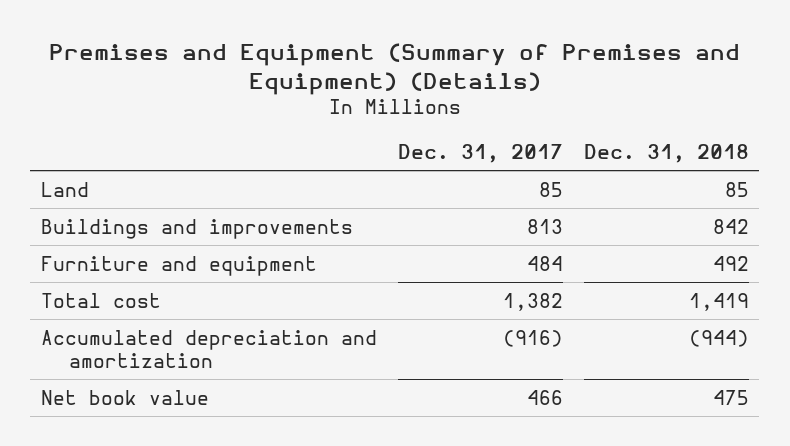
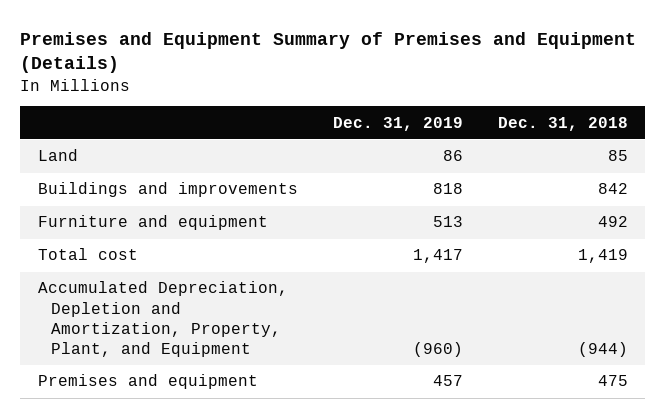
[48,42,740,95] Premises and Equipment (Summary of Premises and Equipment) (Details) -> [20,31,637,74] Premises and Equipment Summary of Premises and Equipment (Details)
[397,143,563,163] Dec. 31, 2017 -> none
none -> [332,116,463,131] Dec. 31, 2019
[40,329,377,368] Accumulated depreciation and amortization -> [37,281,288,357] Accumulated Depreciation, Depletion and Amortization, Property, Plant, and Equipment
[40,389,209,405] Net book value -> [37,374,258,390] Premises and equipment

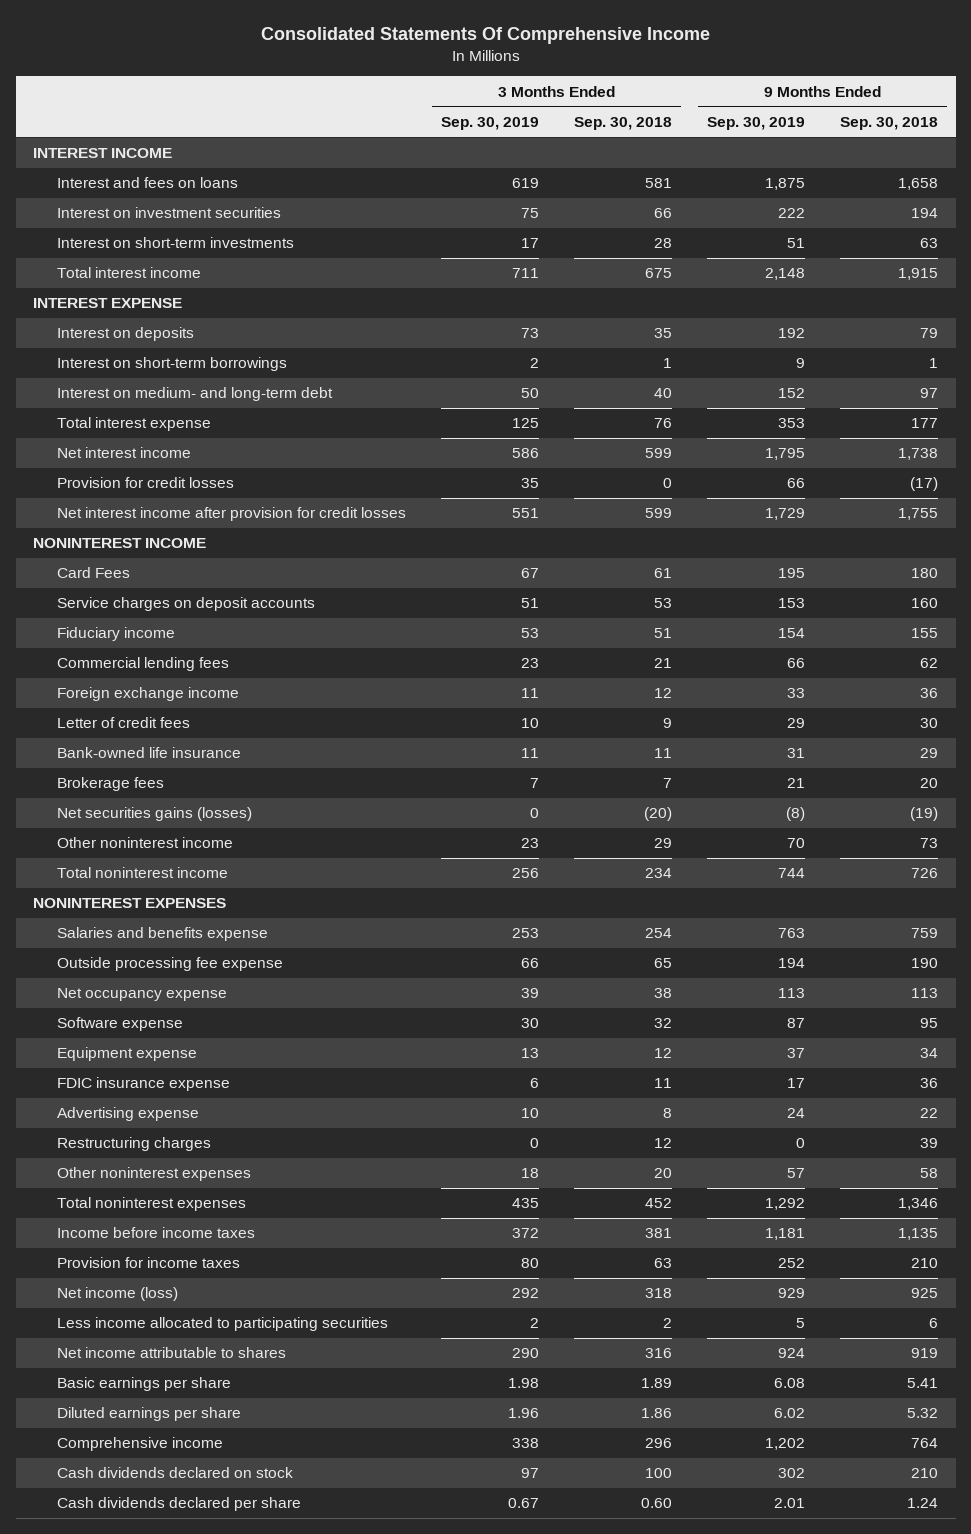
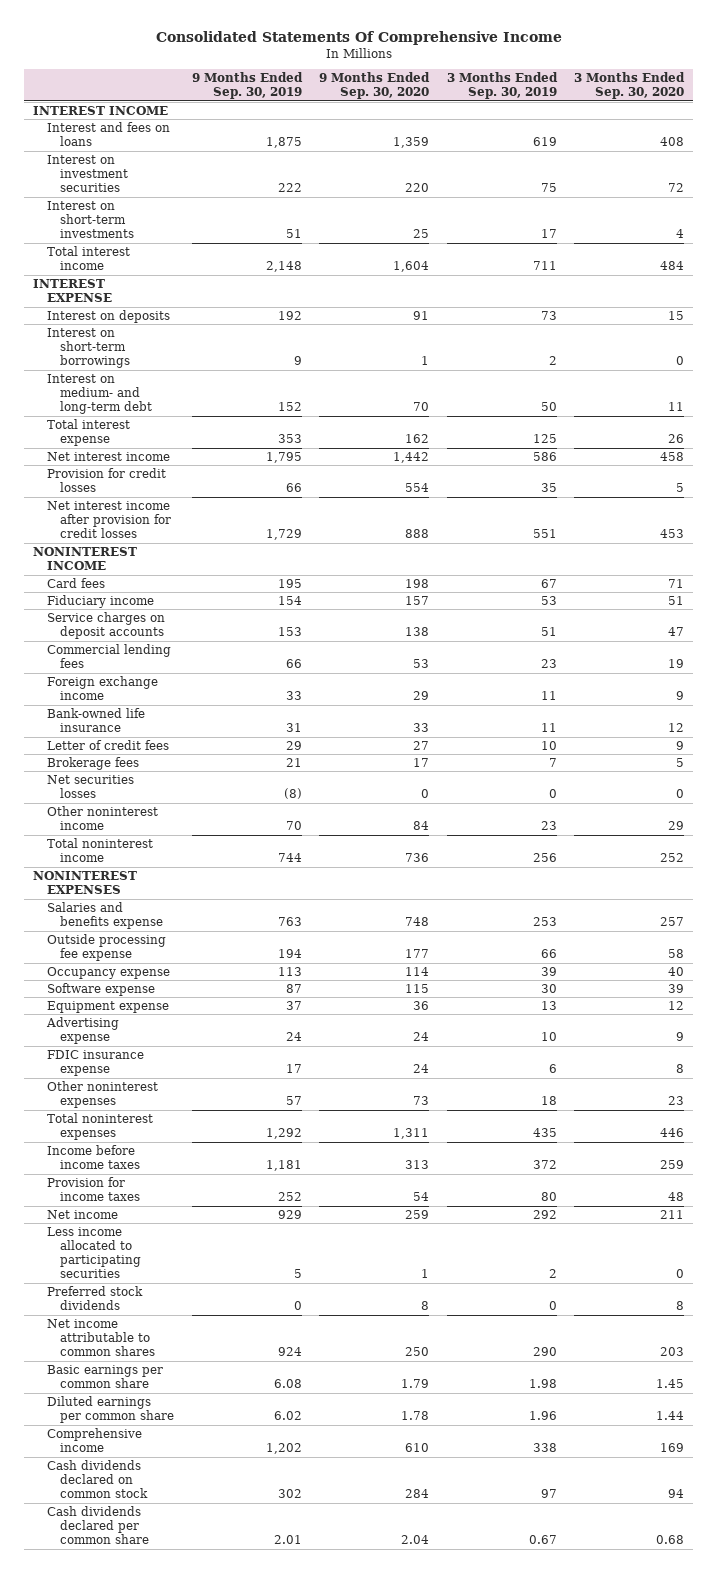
[574,117,673,131] Sep. 30, 2018 -> none
[840,117,939,131] Sep. 30, 2018 -> none
none -> [319,72,431,100] 9 Months Ended Sep. 30, 2020
none -> [574,72,686,100] 3 Months Ended Sep. 30, 2020
[56,567,130,579] Card Fees -> [46,577,105,588] Card fees
[56,597,315,612] Service charges on deposit accounts -> [46,611,165,640] Service charges on deposit accounts
[56,717,190,729] Letter of credit fees -> [46,739,169,750] Letter of credit fees
[56,807,252,822] Net securities gains (losses) -> [46,774,134,799] Net securities losses
[56,988,227,1002] Net occupancy expense -> [46,966,170,979] Occupancy expense
[56,1137,211,1152] Restructuring charges -> none
[56,1077,230,1092] FDIC insurance expense -> [46,1049,144,1077] FDIC insurance expense
[56,1287,178,1302] Net income (loss) -> [46,1209,118,1219] Net income
none -> [46,1285,143,1311] Preferred stock dividends
[56,1347,286,1359] Net income attributable to shares -> [46,1318,156,1357] Net income attributable to common shares
[56,1377,231,1392] Basic earnings per share -> [46,1364,163,1389] Basic earnings per common share
[56,1407,241,1422] Diluted earnings per share -> [46,1395,175,1424] Diluted earnings per common share
[56,1467,293,1479] Cash dividends declared on stock -> [46,1459,149,1499] Cash dividends declared on common stock
[56,1497,301,1512] Cash dividends declared per share -> [46,1505,150,1545] Cash dividends declared per common share

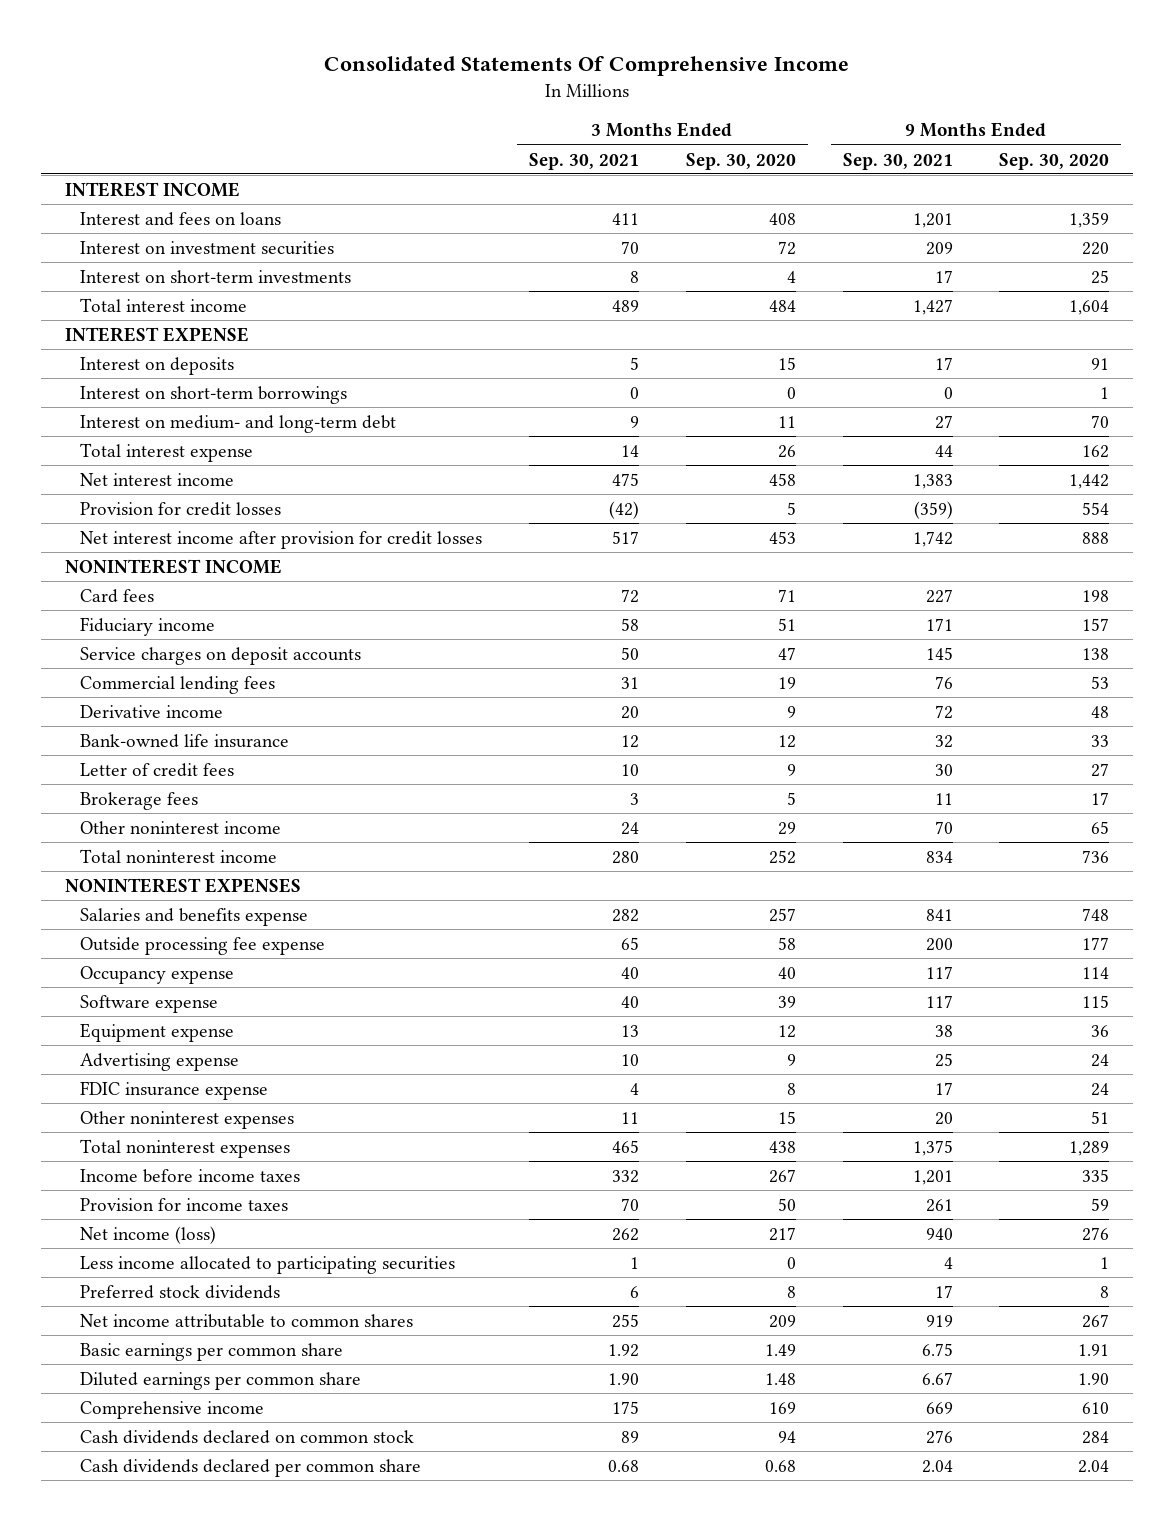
[191,72,303,100] 9 Months Ended Sep. 30, 2019 -> none
[446,72,558,100] 3 Months Ended Sep. 30, 2019 -> none
none -> [529,152,640,170] Sep. 30, 2021
none -> [842,152,953,170] Sep. 30, 2021
[46,675,158,701] Foreign exchange income -> none
none -> [80,704,224,718] Derivative income
[46,774,134,799] Net securities losses -> none
[413,821,430,831] 84 -> [1091,820,1110,834] 65
[413,1096,430,1106] 73 -> [1091,1110,1110,1124] 51
[668,1096,685,1106] 23 -> [777,1110,796,1124] 15
[393,1128,430,1140] 1,311 -> [1069,1140,1110,1156] 1,289
[660,1128,685,1138] 446 -> [768,1140,796,1153] 438
[405,1160,430,1170] 313 -> [1082,1168,1110,1182] 335
[660,1160,685,1170] 259 -> [768,1168,796,1183] 267
[413,1192,430,1202] 54 -> [1091,1197,1110,1211] 59
[668,1192,685,1202] 48 -> [777,1197,796,1211] 50
[46,1209,118,1219] Net income -> [80,1225,217,1244] Net income (loss)
[405,1209,430,1219] 259 -> [1082,1226,1110,1241] 276
[660,1209,685,1219] 211 -> [768,1226,796,1241] 217
[405,1347,430,1357] 250 -> [1082,1313,1110,1328] 267
[660,1347,685,1357] 203 -> [768,1314,796,1328] 209
[401,1379,430,1389] 1.79 -> [1078,1343,1110,1356] 1.91
[656,1379,685,1389] 1.45 -> [764,1343,796,1356] 1.49
[401,1411,430,1421] 1.78 -> [1078,1372,1110,1385] 1.90
[656,1411,685,1421] 1.44 -> [764,1372,796,1385] 1.48

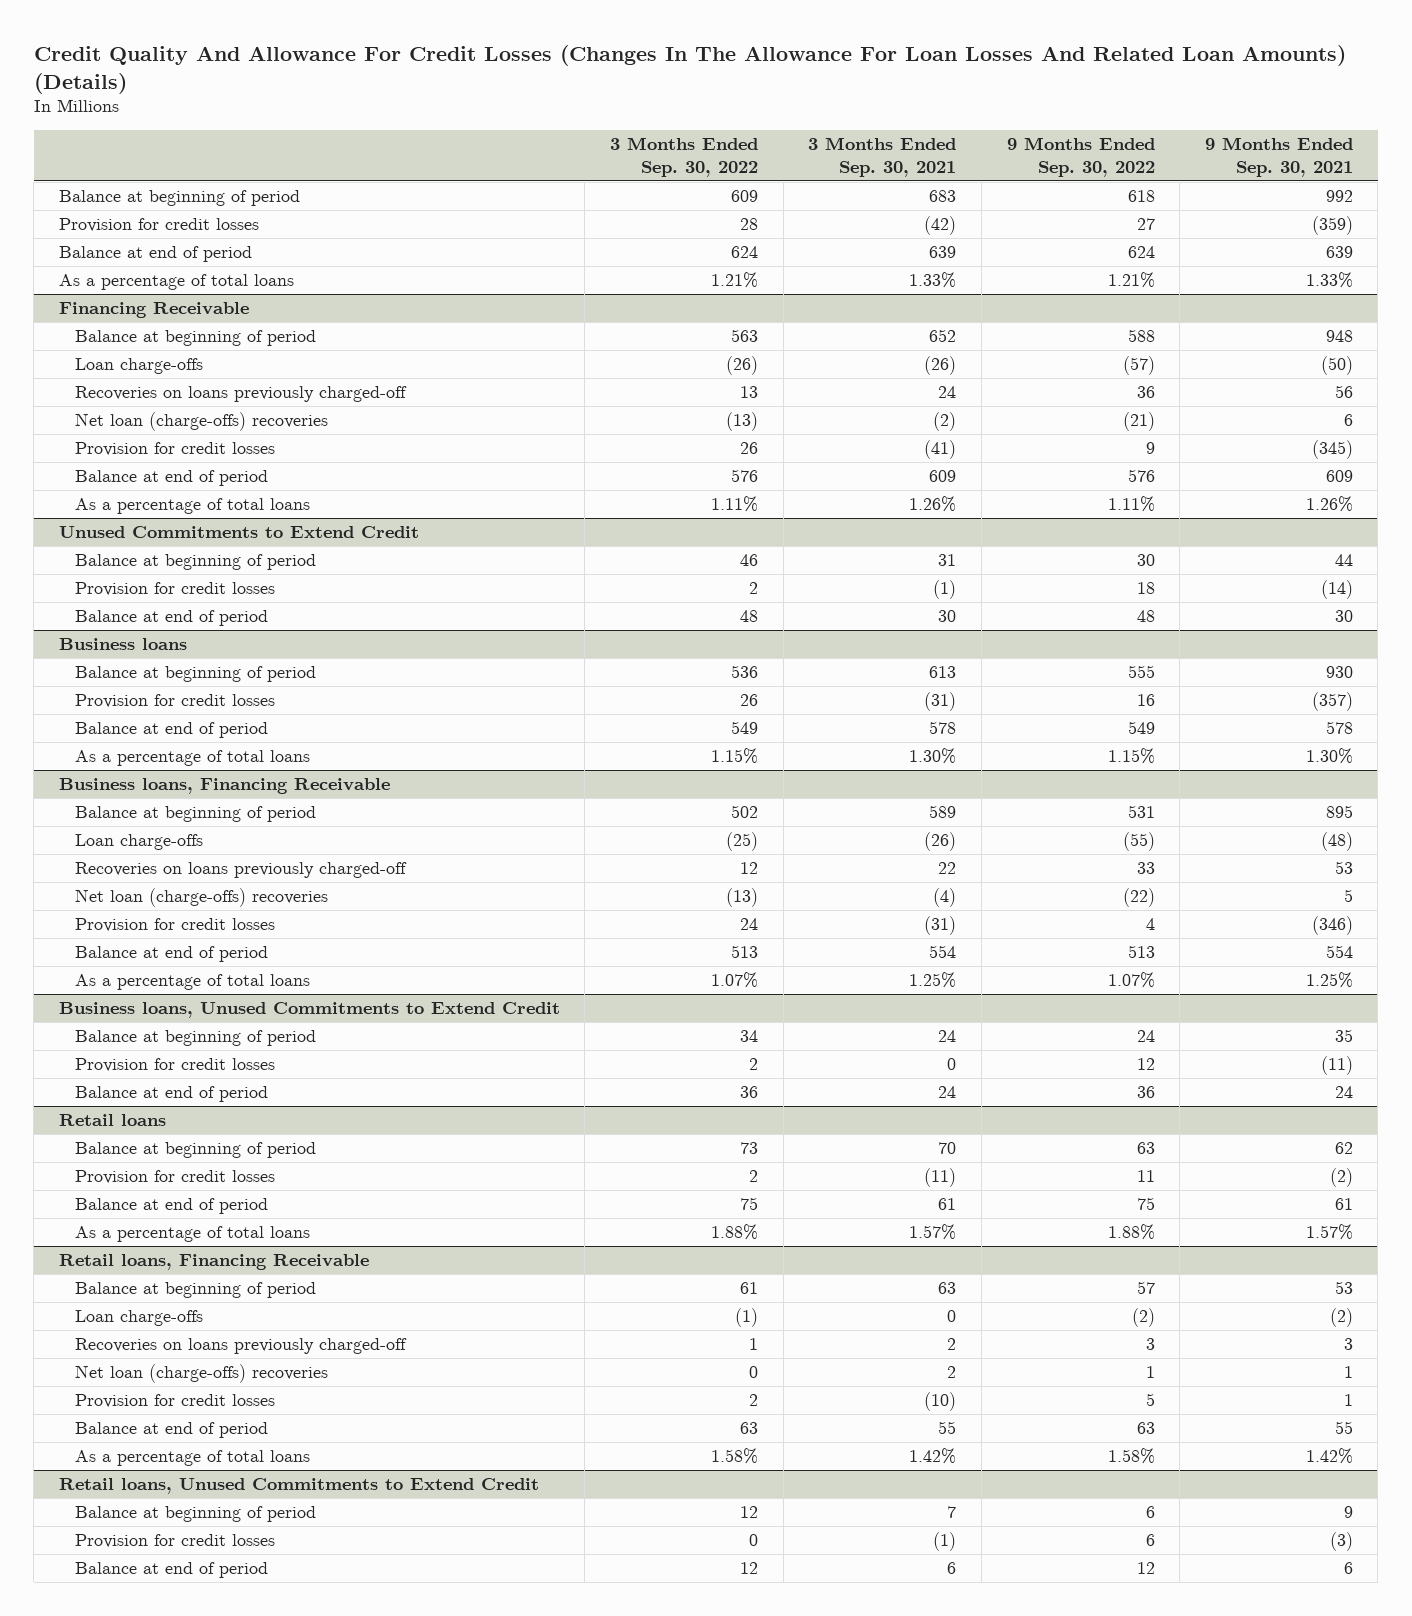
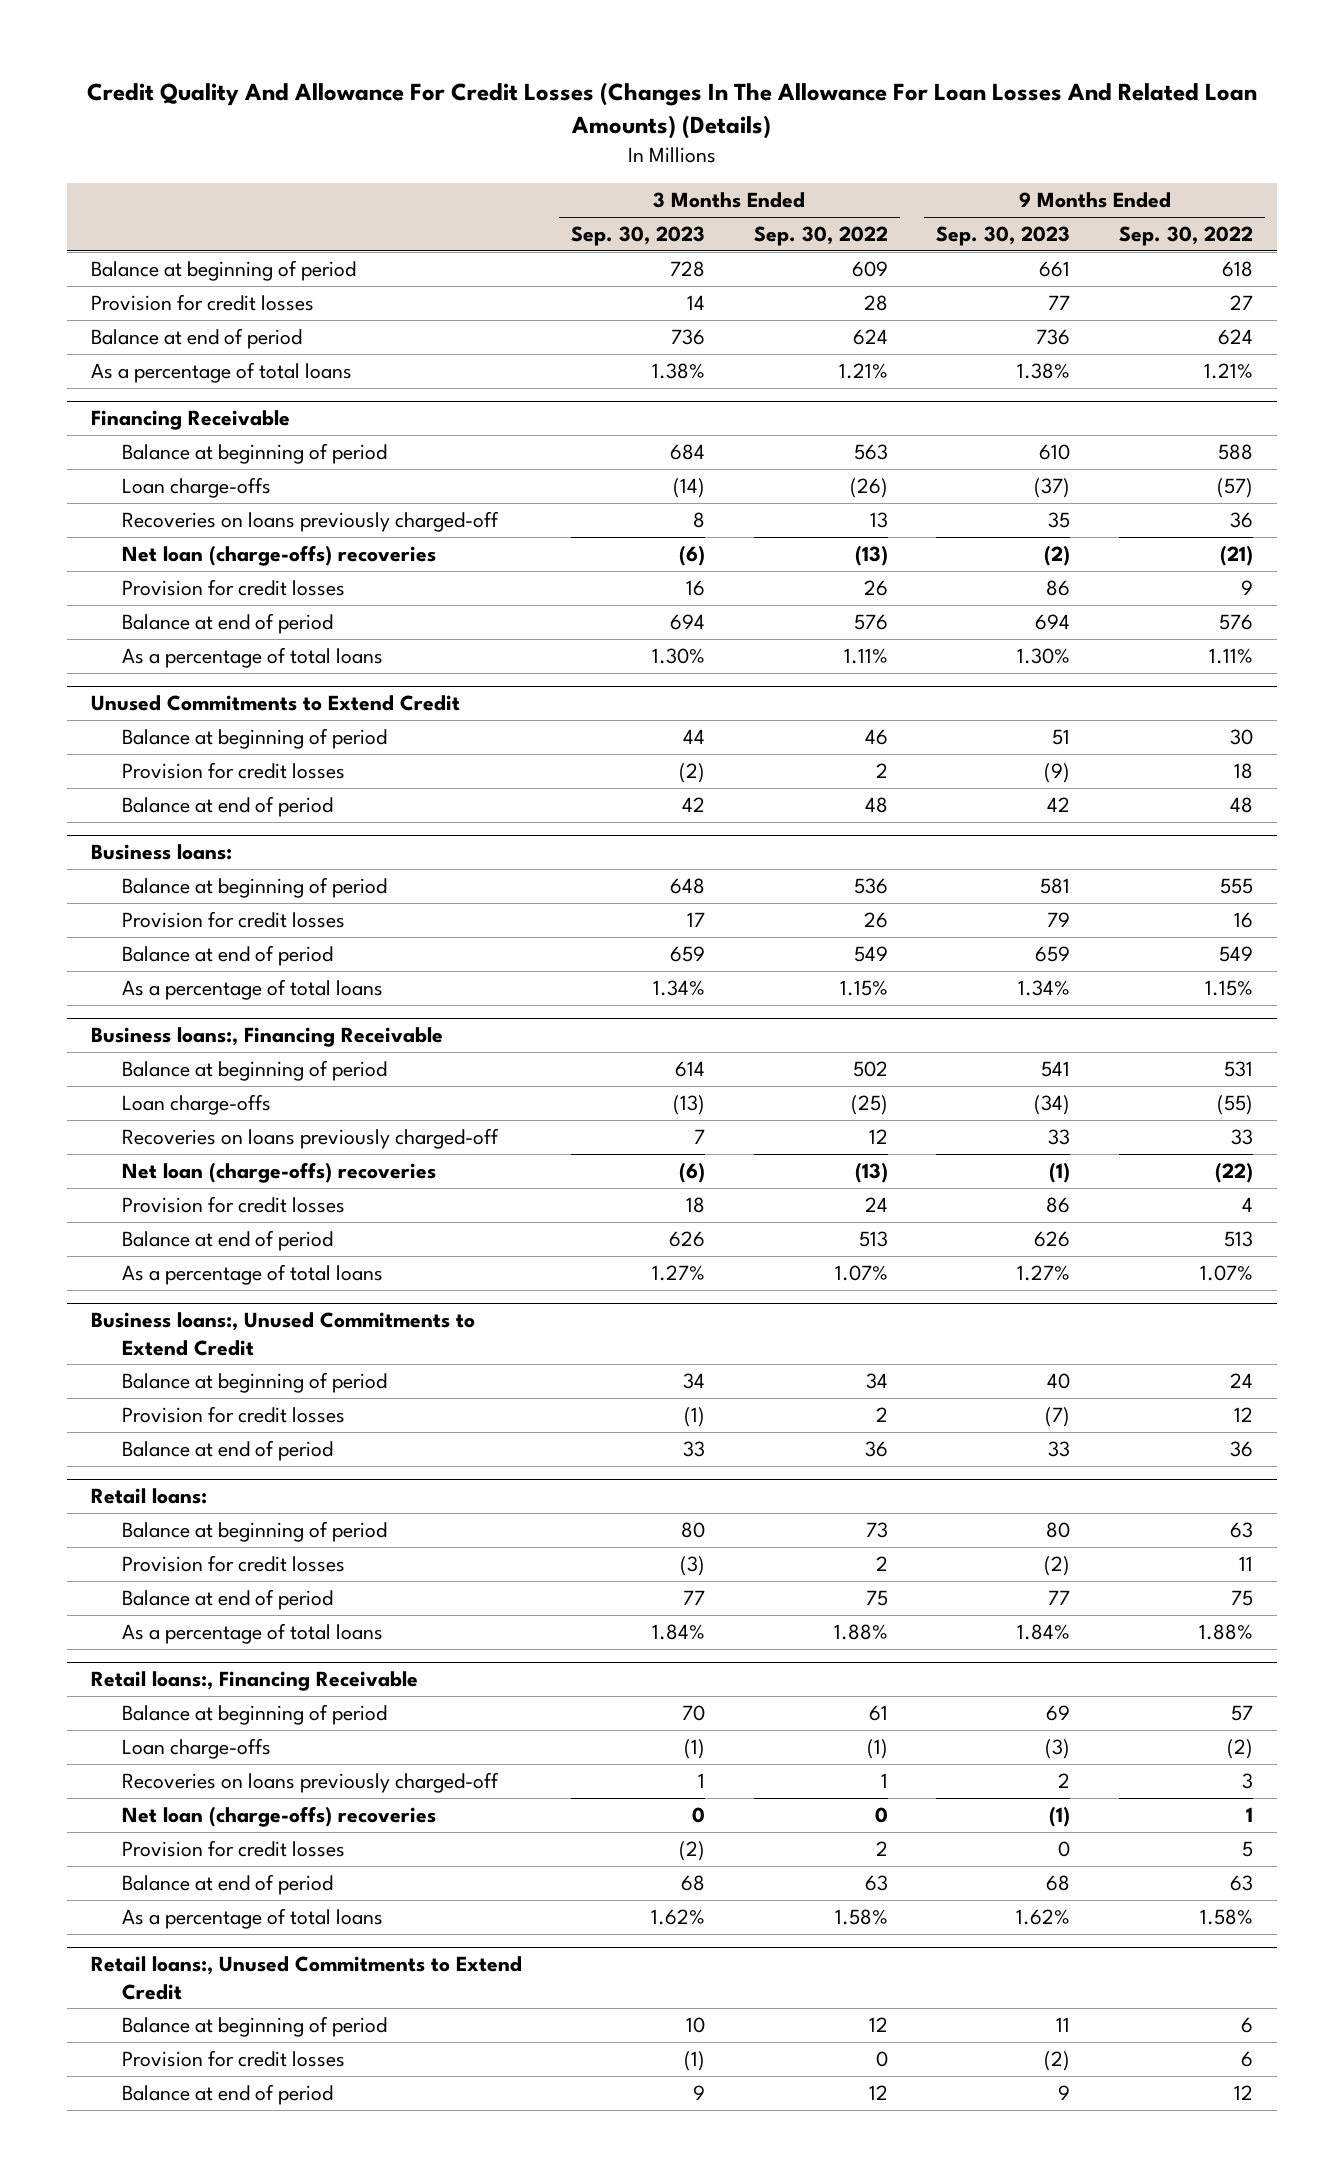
[808,137,957,177] 3 Months Ended Sep. 30, 2021 -> none
[1204,137,1353,177] 9 Months Ended Sep. 30, 2021 -> none
none -> [571,226,706,247] Sep. 30, 2023
none -> [936,226,1071,247] Sep. 30, 2023
[58,638,187,651] Business loans -> [91,844,233,861] Business loans:
[58,778,390,795] Business loans, Financing Receivable -> [91,1027,444,1048] Business loans:, Financing Receivable
[58,1002,560,1019] Business loans, Unused Commitments to Extend Credit -> [91,1312,476,1356] Business loans:, Unused Commitments to Extend Credit
[58,1114,166,1127] Retail loans -> [91,1488,208,1505] Retail loans:
[58,1254,369,1271] Retail loans, Financing Receivable -> [91,1671,419,1692] Retail loans:, Financing Receivable
[58,1478,539,1495] Retail loans, Unused Commitments to Extend Credit -> [91,1956,523,2000] Retail loans:, Unused Commitments to Extend Credit

